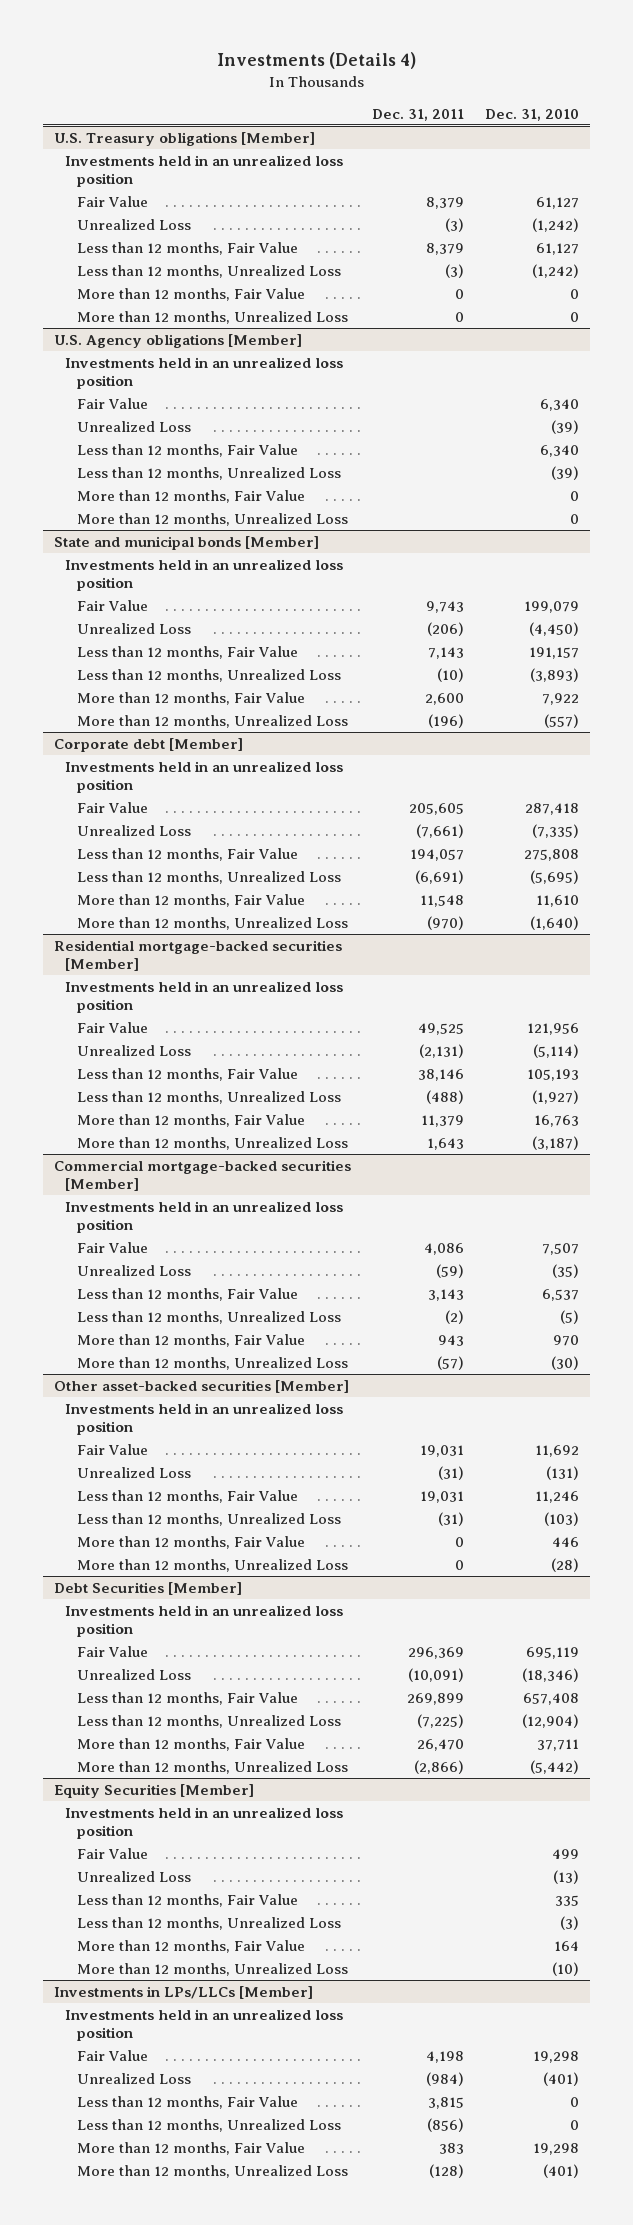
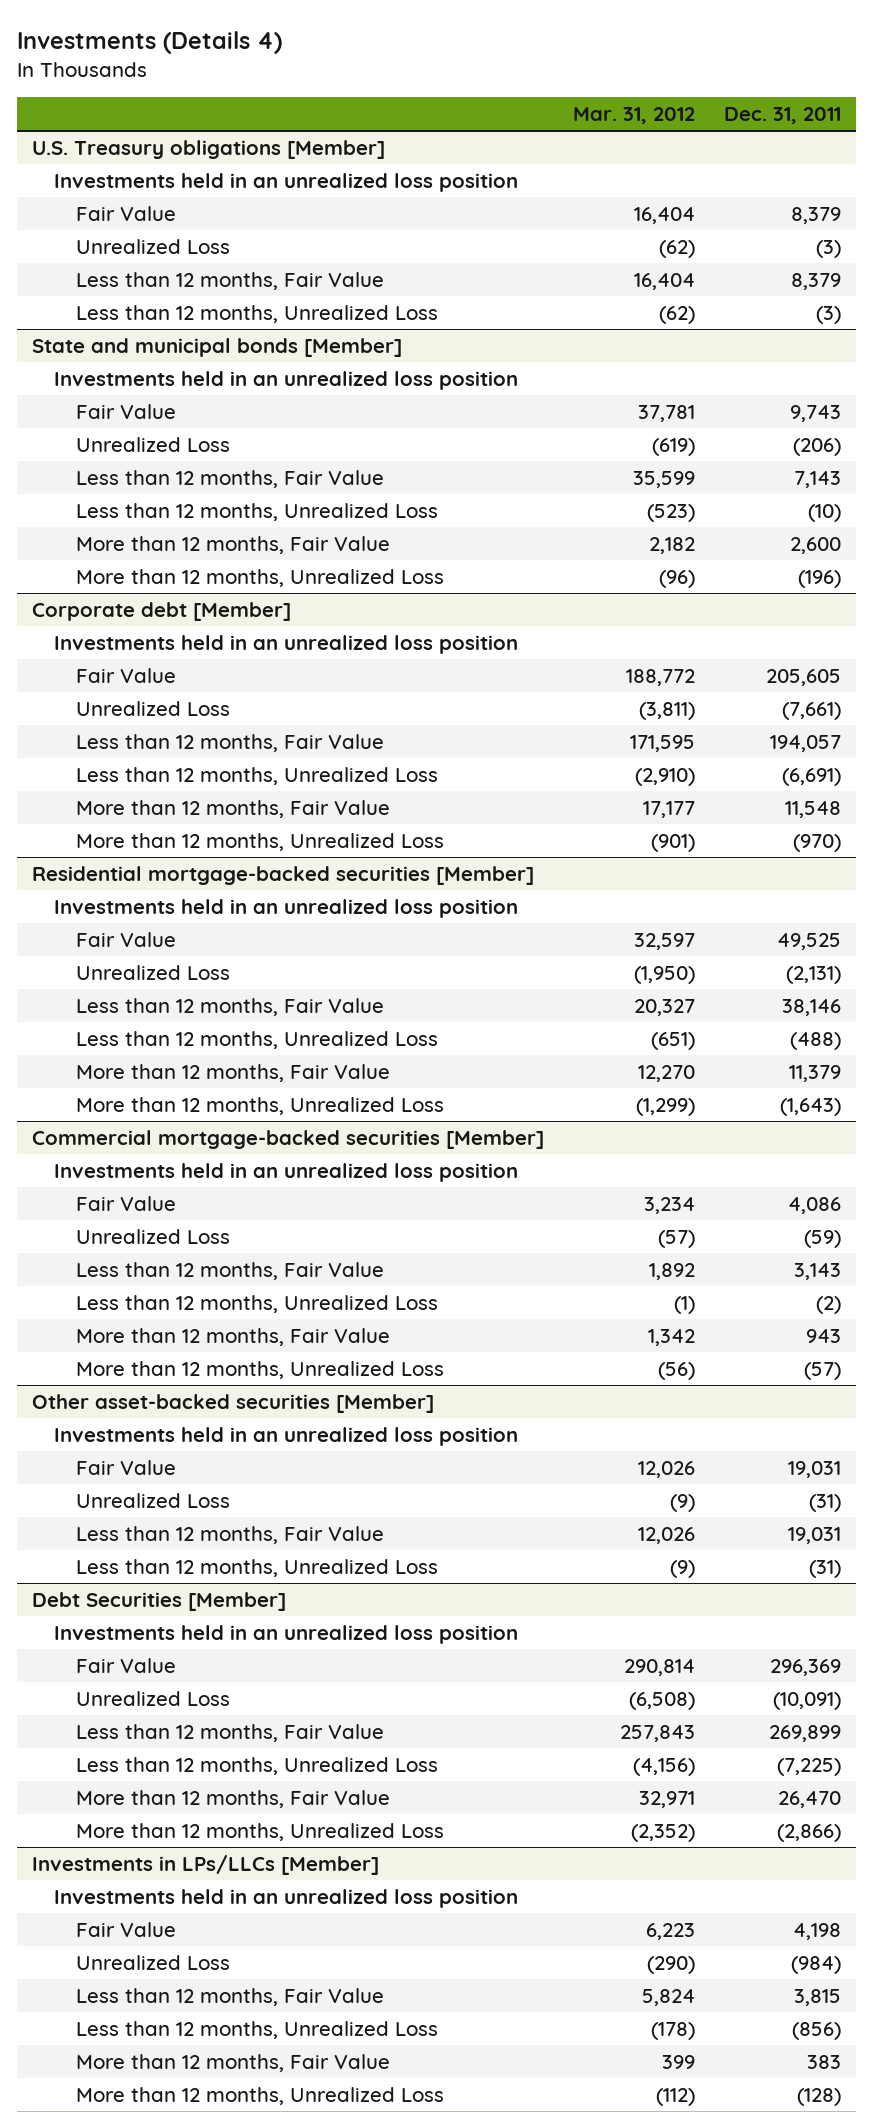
[485,108,580,121] Dec. 31, 2010 -> none
none -> [572,106,695,124] Mar. 31, 2012
[76,287,305,301] More than 12 months, Fair Value -> none
[76,310,348,324] More than 12 months, Unrealized Loss -> none
[53,333,302,348] U.S. Agency obligations [Member] -> none
[65,356,344,389] Investments held in an unrealized loss position -> none
[76,397,148,409] Fair Value -> none
[76,420,191,432] Unrealized Loss -> none
[76,443,298,457] Less than 12 months, Fair Value -> none
[76,466,341,480] Less than 12 months, Unrealized Loss -> none
[76,489,305,503] More than 12 months, Fair Value -> none
[76,512,348,526] More than 12 months, Unrealized Loss -> none
[427,1137,465,1150] 1,643 -> [779,1097,841,1116] (1,643)
[76,1535,305,1549] More than 12 months, Fair Value -> none
[76,1558,348,1572] More than 12 months, Unrealized Loss -> none
[53,1783,254,1798] Equity Securities [Member] -> none
[65,1806,344,1839] Investments held in an unrealized loss position -> none
[76,1847,148,1859] Fair Value -> none
[76,1870,191,1882] Unrealized Loss -> none
[76,1893,298,1907] Less than 12 months, Fair Value -> none
[76,1916,341,1930] Less than 12 months, Unrealized Loss -> none
[76,1939,305,1953] More than 12 months, Fair Value -> none
[76,1962,348,1976] More than 12 months, Unrealized Loss -> none

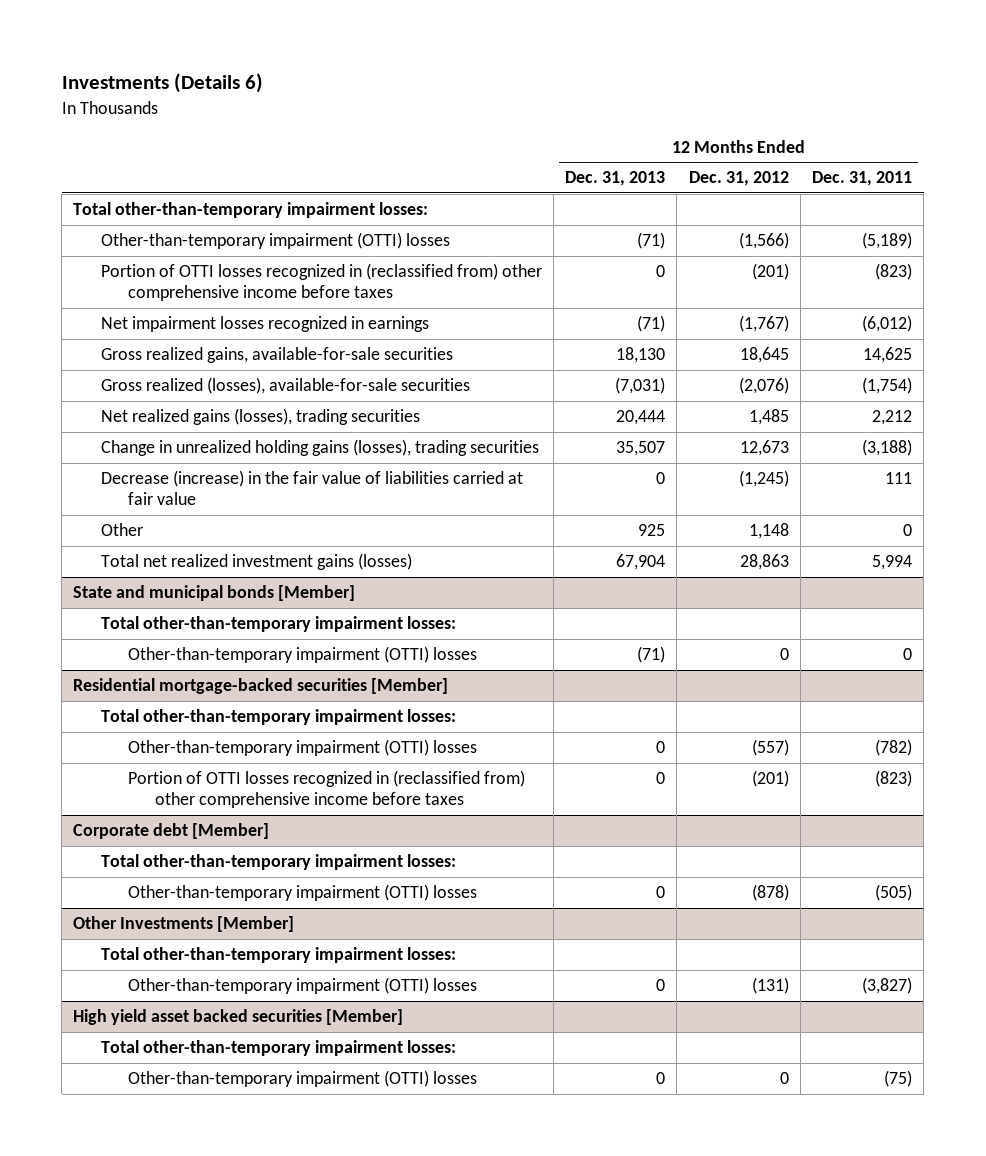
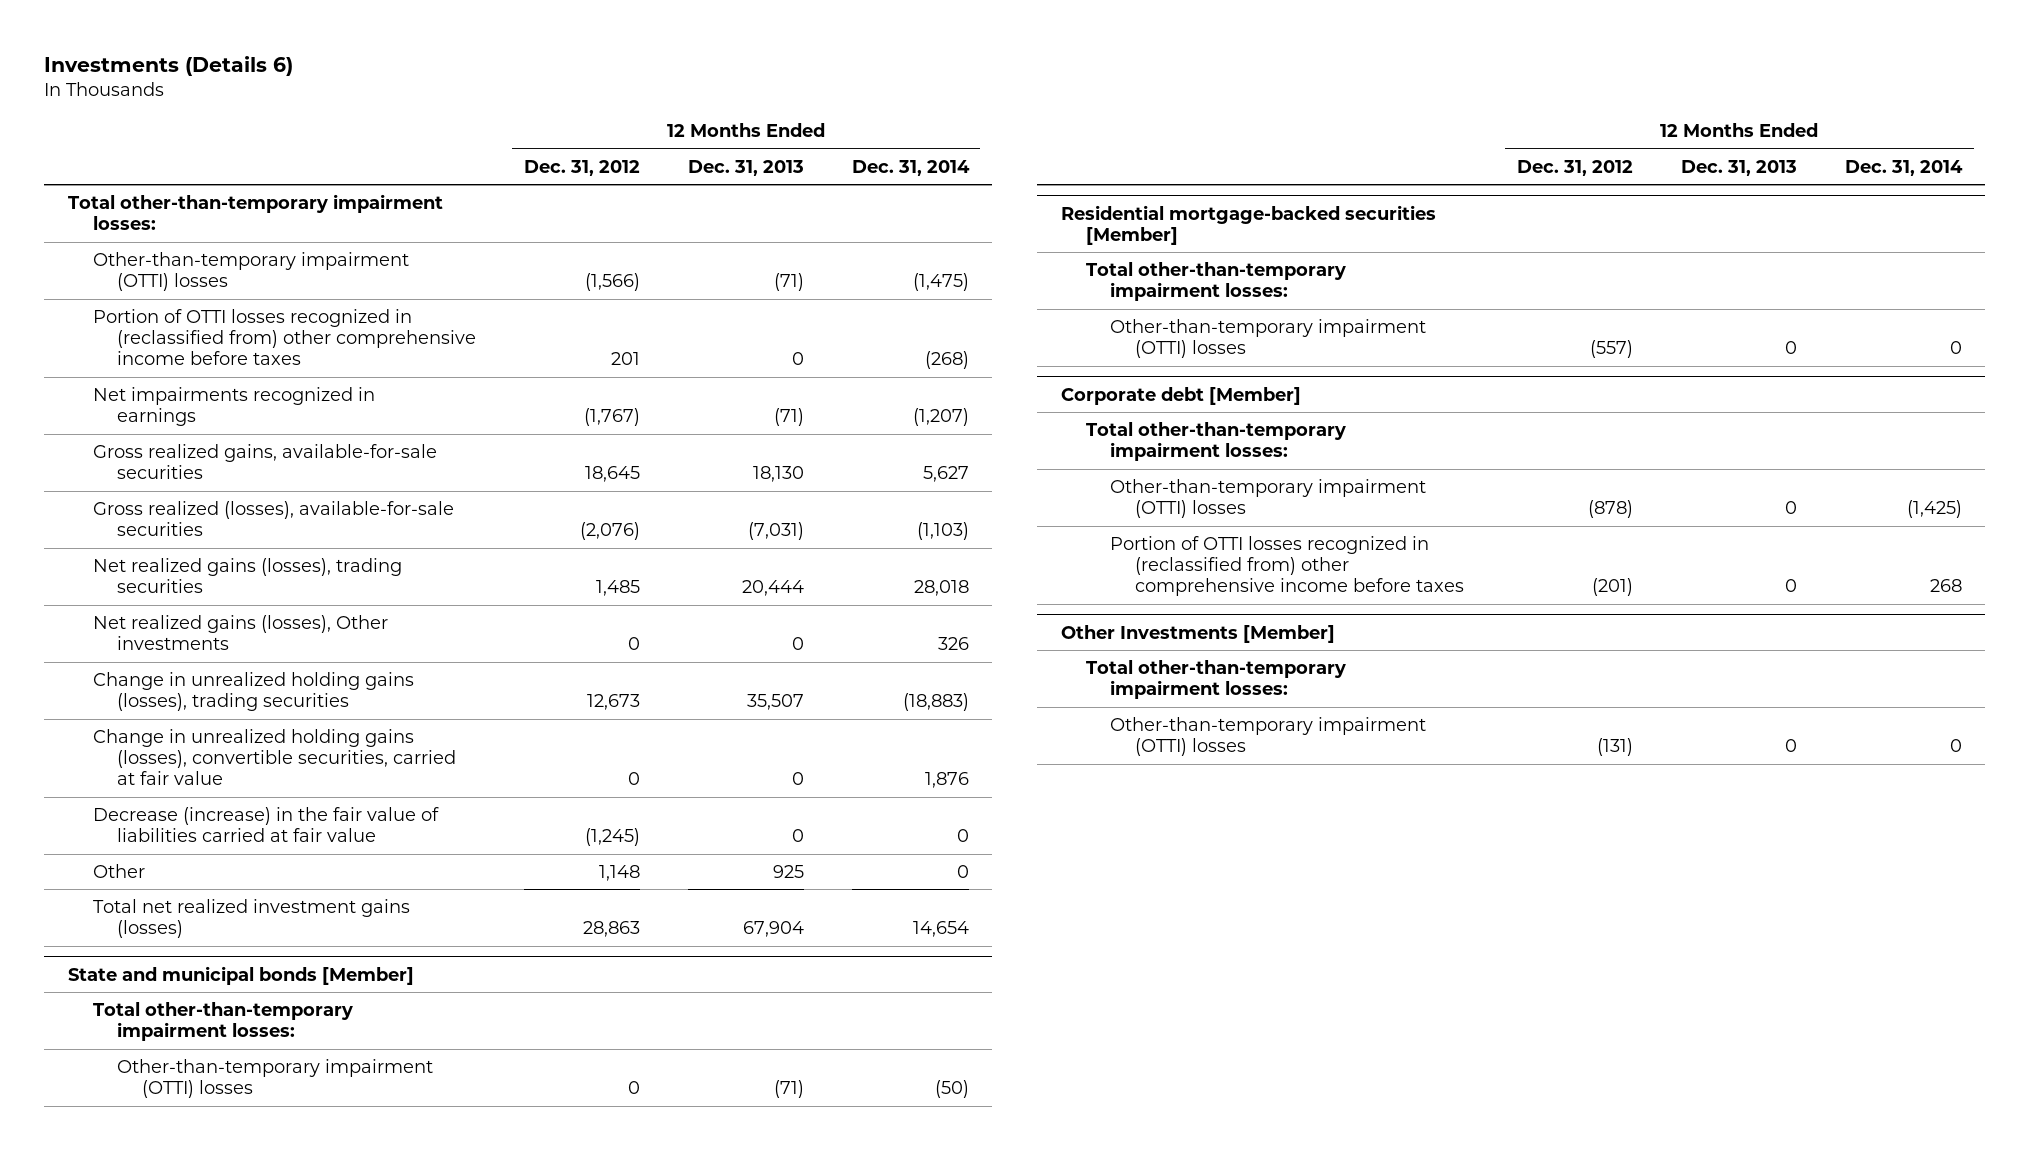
[812,171,913,187] Dec. 31, 2011 -> none
none -> [851,159,970,176] Dec. 31, 2014
[751,263,789,281] (201) -> [611,352,641,366] 201
[100,316,429,333] Net impairment losses recognized in earnings -> [92,386,375,427] Net impairments recognized in earnings
none -> [92,614,388,651] Net realized gains (losses), Other investments
none -> [92,728,457,786] Change in unrealized holding gains (losses), convertible securities, carried at fair value
[128,770,526,809] Portion of OTTI losses recognized in (reclassified from) other comprehensive income before taxes -> none
none -> [1110,535,1465,597] Portion of OTTI losses recognized in (reclassified from) other comprehensive income before taxes
[73,1009,404,1026] High yield asset backed securities [Member] -> none
[100,1040,456,1057] Total other-than-temporary impairment losses: -> none
[128,1070,478,1088] Other-than-temporary impairment (OTTI) losses -> none

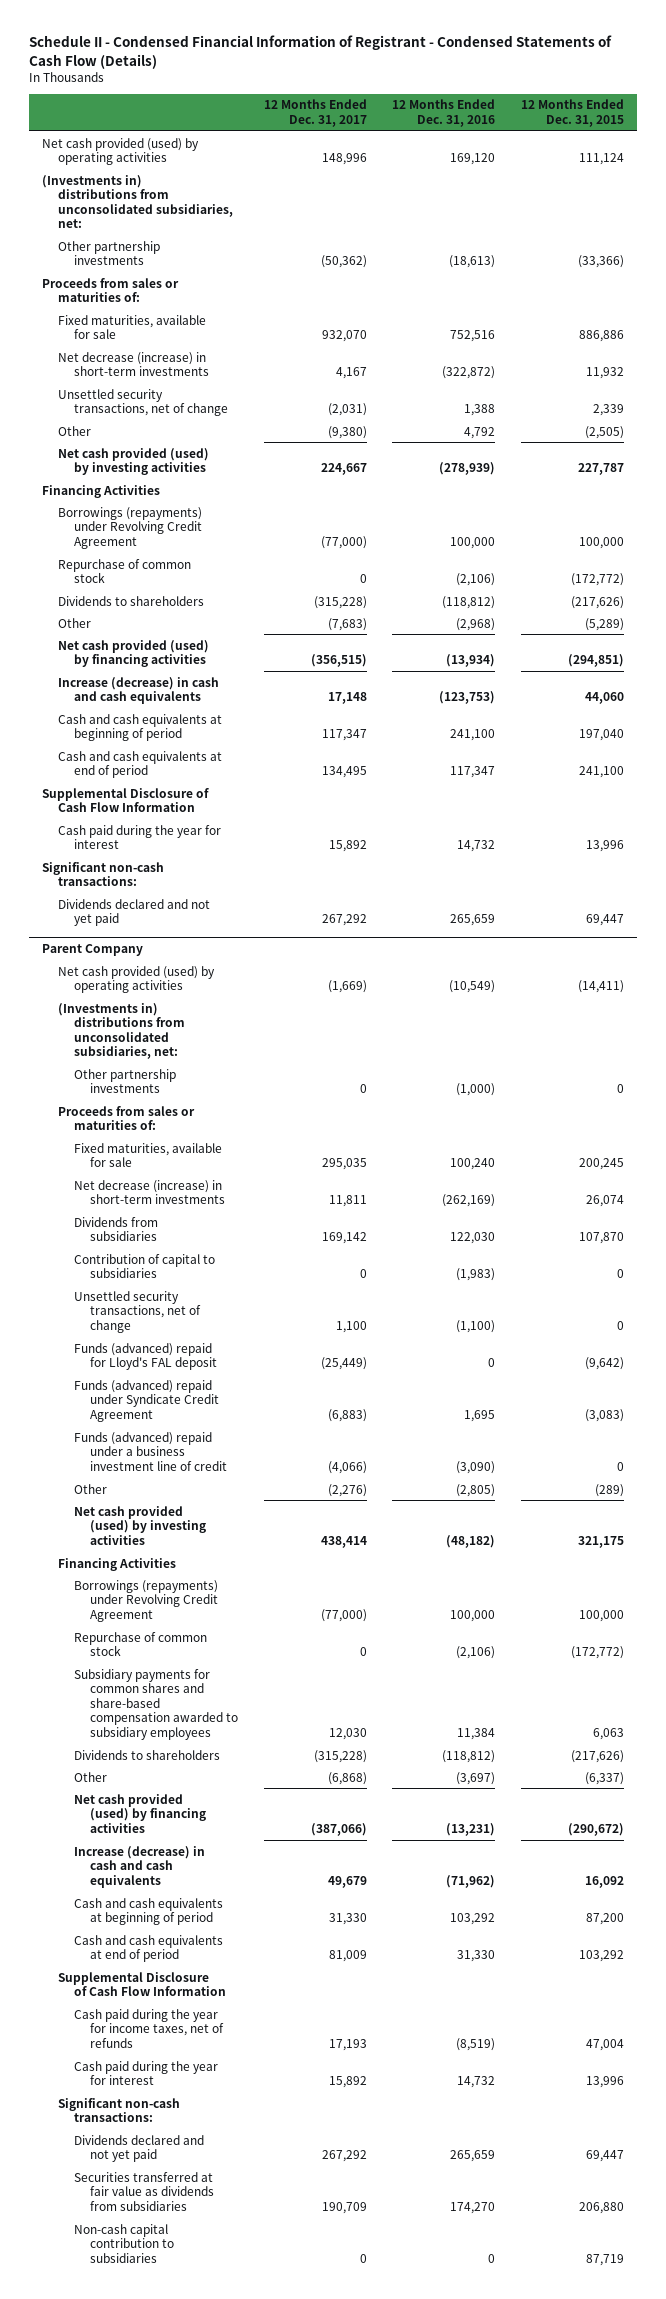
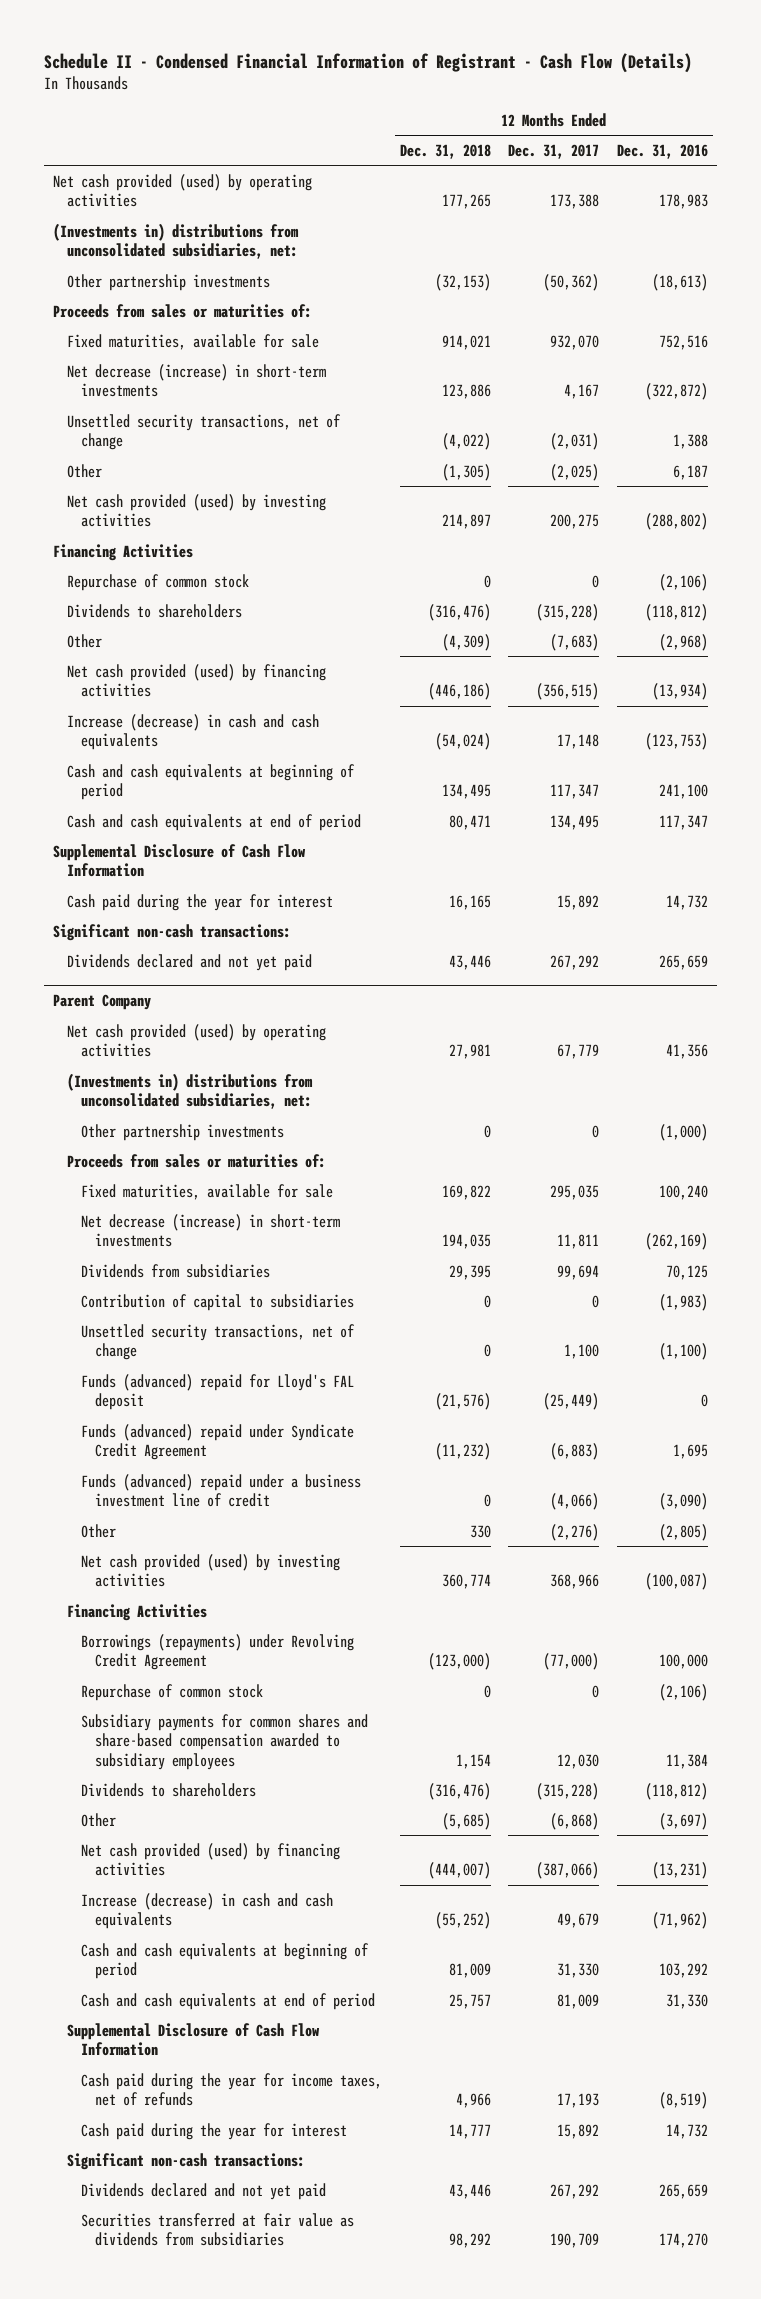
[28,35,612,69] Schedule II - Condensed Financial Information of Registrant - Condensed Statements of Cash Flow (Details) -> [43,53,692,74] Schedule II - Condensed Financial Information of Registrant - Cash Flow (Details)
[521,99,625,127] 12 Months Ended Dec. 31, 2015 -> none
none -> [399,143,491,159] Dec. 31, 2018
[321,153,367,166] 148,996 -> [550,194,600,210] 173,388
[450,153,496,166] 169,120 -> [659,194,709,210] 178,983
[327,425,367,439] (9,380) -> [550,463,600,481] (2,025)
[464,426,496,439] 4,792 -> [673,464,709,480] 6,187
[320,463,367,476] 224,667 -> [550,514,600,530] 200,275
[439,462,496,476] (278,939) -> [645,513,709,531] (288,802)
[57,506,202,549] Borrowings (repayments) under Revolving Credit Agreement -> none
[327,980,367,994] (1,669) -> [557,1044,600,1060] 67,779
[449,980,496,994] (10,549) -> [666,1044,709,1060] 41,356
[321,1232,367,1245] 169,142 -> [557,1264,600,1280] 99,694
[450,1232,496,1245] 122,030 -> [666,1264,709,1280] 70,125
[320,1535,367,1548] 438,414 -> [550,1574,600,1590] 368,966
[446,1534,496,1548] (48,182) -> [645,1573,709,1591] (100,087)
[73,2223,174,2263] Non-cash capital contribution to subsidiaries -> none

